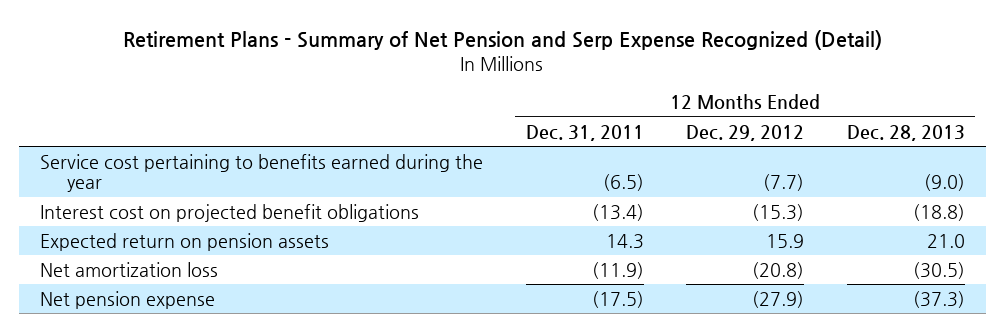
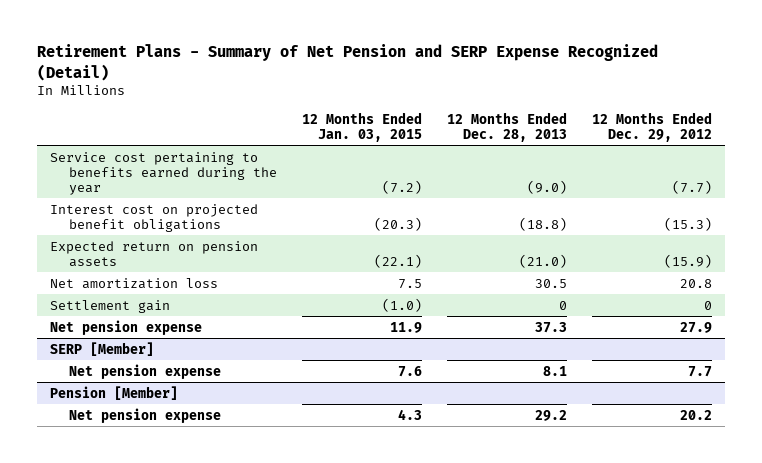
[123,30,883,51] Retirement Plans - Summary of Net Pension and Serp Expense Recognized (Detail) -> [37,44,659,81] Retirement Plans - Summary of Net Pension and SERP Expense Recognized (Detail)
[525,124,644,141] Dec. 31, 2011 -> none
none -> [302,111,423,142] 12 Months Ended Jan. 03, 2015
[766,233,805,248] 15.9 -> [664,253,713,268] (15.9)
[926,233,965,248] 21.0 -> [519,253,568,268] (21.0)
[752,261,805,279] (20.8) -> [680,278,713,288] 20.8
[912,261,965,279] (30.5) -> [535,278,568,288] 30.5
none -> [49,299,170,313] Settlement gain
[752,290,805,308] (27.9) -> [680,321,713,333] 27.9
[912,290,965,308] (37.3) -> [535,321,568,333] 37.3
none -> [49,341,154,356] SERP [Member]
none -> [69,363,222,379] Net pension expense
none -> [49,385,178,400] Pension [Member]
none -> [69,407,222,423] Net pension expense

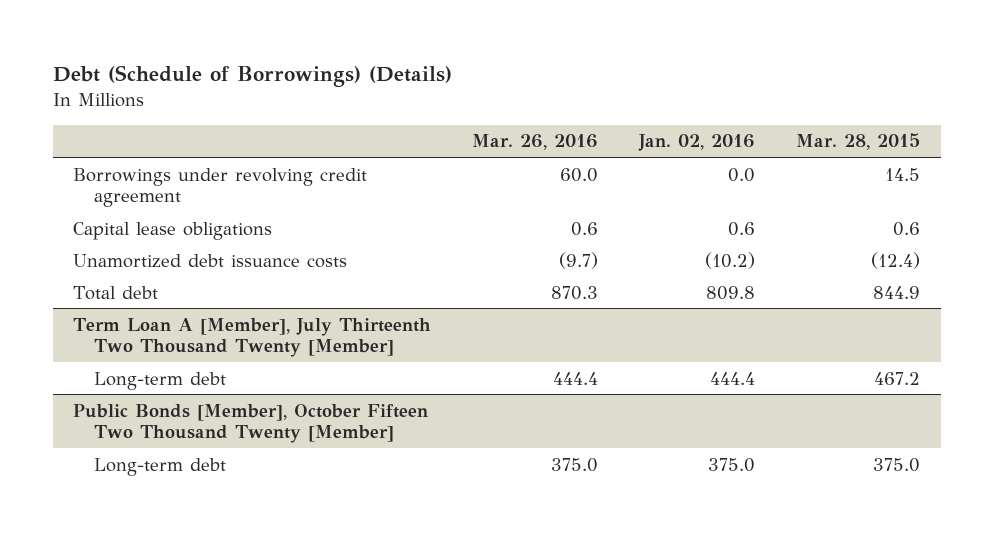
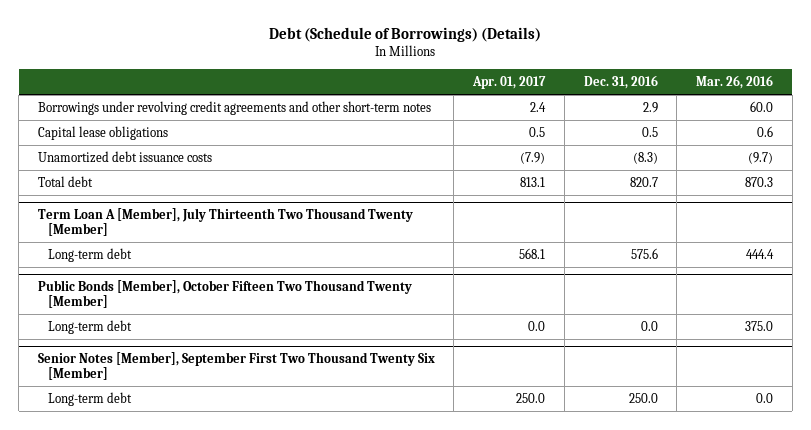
[638,134,756,152] Jan. 02, 2016 -> none
[796,133,921,151] Mar. 28, 2015 -> none
none -> [472,76,547,90] Apr. 01, 2017
none -> [583,75,658,90] Dec. 31, 2016
[73,167,368,207] Borrowings under revolving credit agreement -> [37,100,431,115] Borrowings under revolving credit agreements and other short-term notes
none -> [37,352,435,381] Senior Notes [Member], September First Two Thousand Twenty Six [Member]
none -> [48,391,133,406] Long-term debt

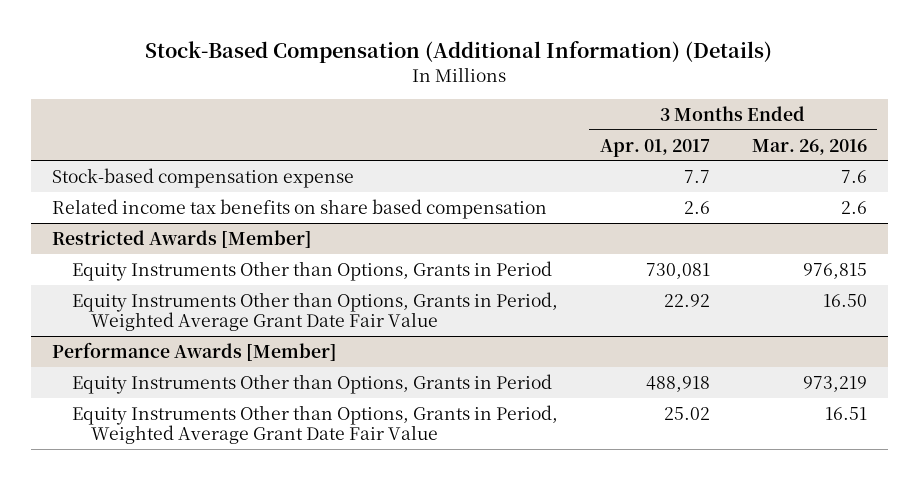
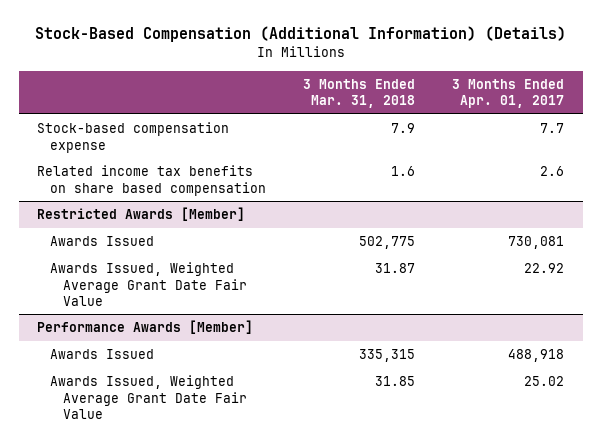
[751,138,867,155] Mar. 26, 2016 -> none
none -> [303,78,416,109] 3 Months Ended Mar. 31, 2018
[71,260,552,281] Equity Instruments Other than Options, Grants in Period -> [50,236,155,247] Awards Issued
[71,291,558,332] Equity Instruments Other than Options, Grants in Period, Weighted Average Grant Date Fair Value -> [50,262,247,306] Awards Issued, Weighted Average Grant Date Fair Value
[71,373,552,394] Equity Instruments Other than Options, Grants in Period -> [50,349,155,360] Awards Issued
[71,404,558,445] Equity Instruments Other than Options, Grants in Period, Weighted Average Grant Date Fair Value -> [50,375,247,419] Awards Issued, Weighted Average Grant Date Fair Value

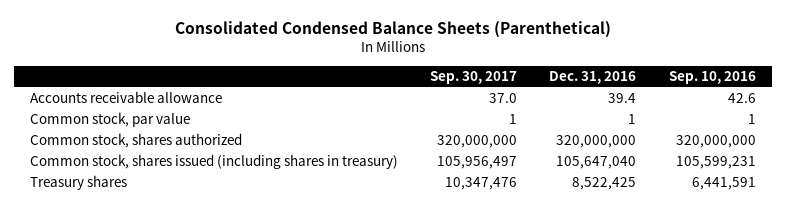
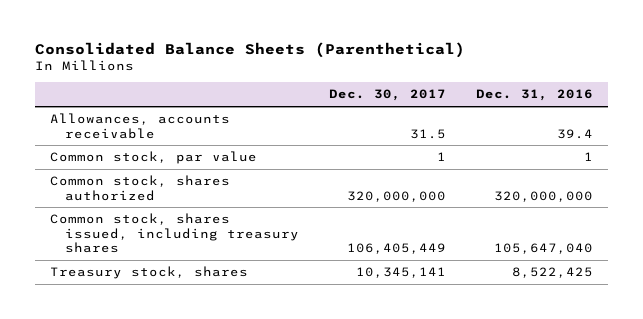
[174,21,611,39] Consolidated Condensed Balance Sheets (Parenthetical) -> [34,41,465,58] Consolidated Balance Sheets (Parenthetical)
[430,70,518,84] Sep. 30, 2017 -> none
[668,70,756,84] Sep. 10, 2016 -> none
none -> [328,89,446,102] Dec. 30, 2017
[29,91,222,104] Accounts receivable allowance -> [49,113,230,139] Allowances, accounts receivable
[29,154,398,170] Common stock, shares issued (including shares in treasury) -> [49,213,299,254] Common stock, shares issued, including treasury shares
[29,175,127,191] Treasury shares -> [49,266,248,280] Treasury stock, shares

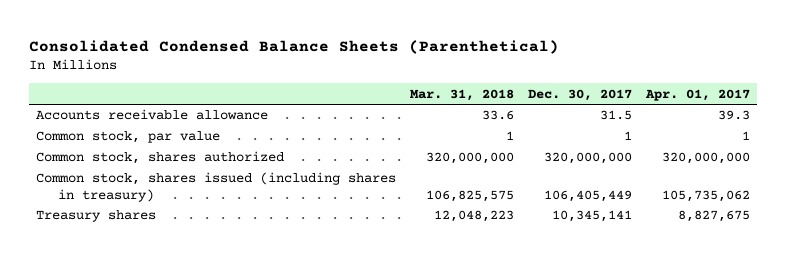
[34,41,465,58] Consolidated Balance Sheets (Parenthetical) -> [29,39,560,54] Consolidated Condensed Balance Sheets (Parenthetical)
[475,89,593,102] Dec. 31, 2016 -> none
none -> [410,88,515,101] Mar. 31, 2018
none -> [645,88,751,101] Apr. 01, 2017
[49,113,230,139] Allowances, accounts receivable -> [36,109,269,121] Accounts receivable allowance
[49,213,299,254] Common stock, shares issued, including treasury shares -> [36,172,397,202] Common stock, shares issued (including shares in treasury)
[49,266,248,280] Treasury stock, shares -> [36,210,157,223] Treasury shares

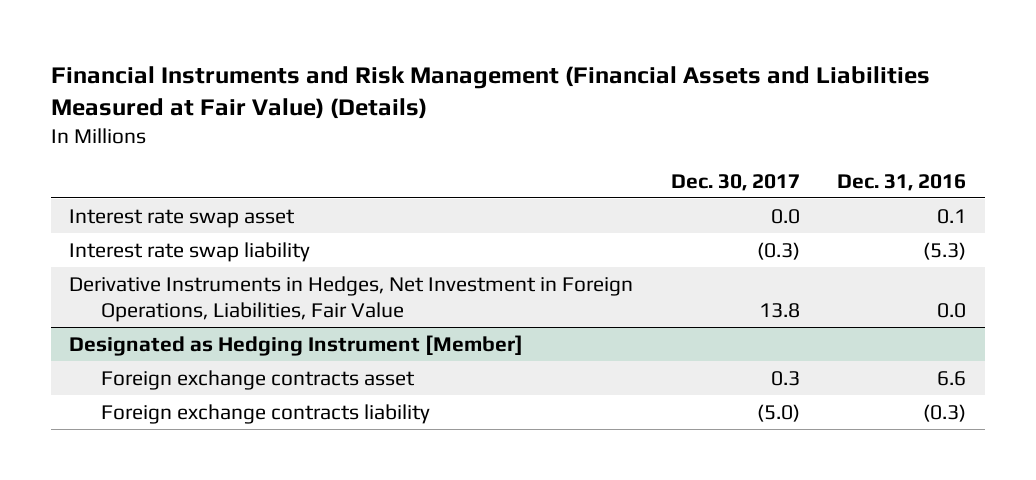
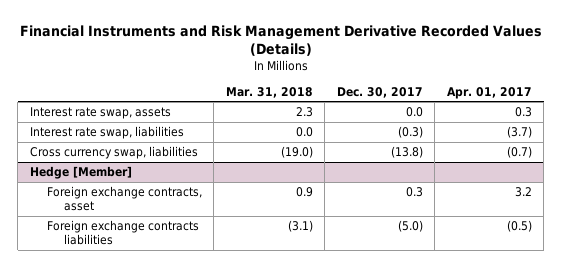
[50,65,930,120] Financial Instruments and Risk Management (Financial Assets and Liabilities Measured at Fair Value) (Details) -> [19,24,542,56] Financial Instruments and Risk Management Derivative Recorded Values (Details)
[837,173,967,191] Dec. 31, 2016 -> none
none -> [225,86,313,98] Mar. 31, 2018
none -> [446,86,532,99] Apr. 01, 2017
[69,275,634,322] Derivative Instruments in Hedges, Net Investment in Foreign Operations, Liabilities, Fair Value -> none
[69,208,296,228] Interest rate swap asset -> [29,107,171,120] Interest rate swap, assets
[69,241,311,262] Interest rate swap liability -> [29,126,184,140] Interest rate swap, liabilities
none -> [29,146,198,160] Cross currency swap, liabilities
[69,334,524,356] Designated as Hedging Instrument [Member] -> [29,166,132,180] Hedge [Member]
[100,369,415,390] Foreign exchange contracts asset -> [46,186,202,212] Foreign exchange contracts, asset
[100,403,430,424] Foreign exchange contracts liability -> [46,220,199,246] Foreign exchange contracts liabilities

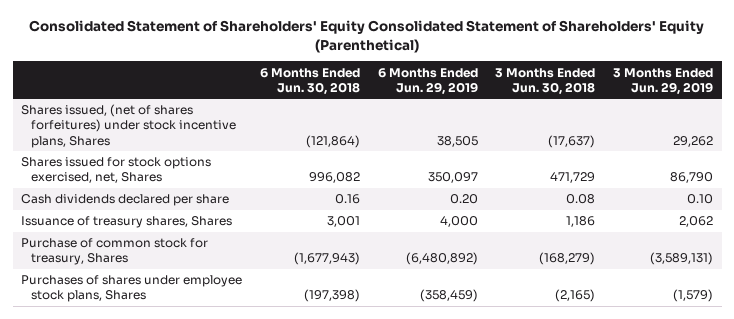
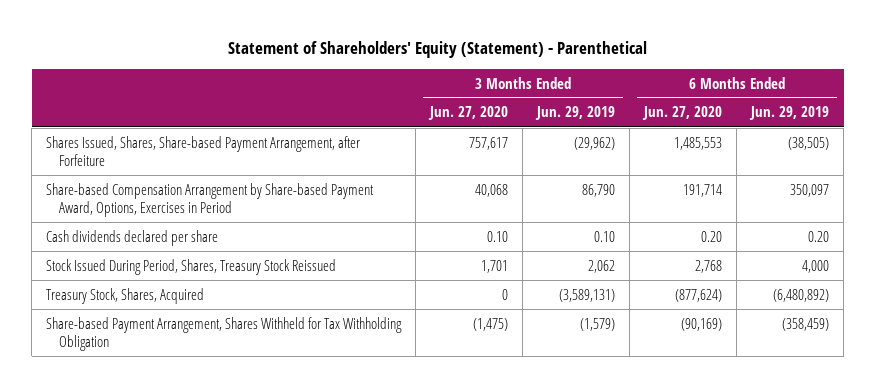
[29,20,705,53] Consolidated Statement of Shareholders' Equity Consolidated Statement of Shareholders' Equity (Parenthetical) -> [227,41,647,59] Statement of Shareholders' Equity (Statement) - Parenthetical
[260,67,361,95] 6 Months Ended Jun. 30, 2018 -> none
[495,67,596,95] 3 Months Ended Jun. 30, 2018 -> none
none -> [428,106,509,121] Jun. 27, 2020
none -> [642,106,723,121] Jun. 27, 2020
[21,104,237,148] Shares issued, (net of shares forfeitures) under stock incentive plans, Shares -> none
none -> [46,135,361,166] Shares Issued, Shares, Share-based Payment Arrangement, after Forfeiture
[21,157,212,184] Shares issued for stock options exercised, net, Shares -> [46,182,375,217] Share-based Compensation Arrangement by Share-based Payment Award, Options, Exercises in Period
[21,216,233,229] Issuance of treasury shares, Shares -> [46,258,337,275] Stock Issued During Period, Shares, Treasury Stock Reissued
[21,238,209,266] Purchase of common stock for treasury, Shares -> [46,287,205,304] Treasury Stock, Shares, Acquired
[21,275,243,303] Purchases of shares under employee stock plans, Shares -> [46,316,403,351] Share-based Payment Arrangement, Shares Withheld for Tax Withholding Obligation

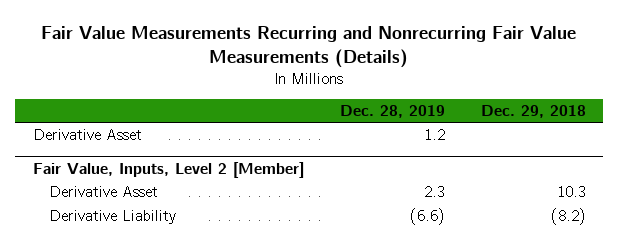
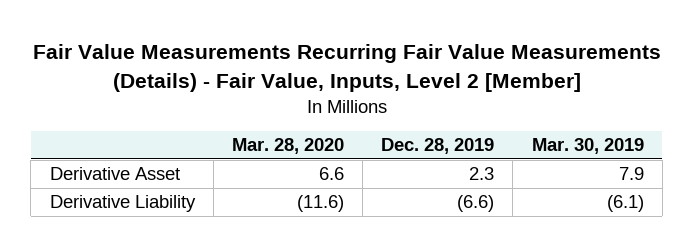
[41,26,577,68] Fair Value Measurements Recurring and Nonrecurring Fair Value Measurements (Details) -> [32,44,661,92] Fair Value Measurements Recurring Fair Value Measurements (Details) - Fair Value, Inputs, Level 2 [Member]
[480,104,586,118] Dec. 29, 2018 -> none
none -> [231,138,344,155] Mar. 28, 2020
none -> [531,138,644,155] Mar. 30, 2019
[33,129,143,141] Derivative Asset -> none
[33,161,305,178] Fair Value, Inputs, Level 2 [Member] -> none

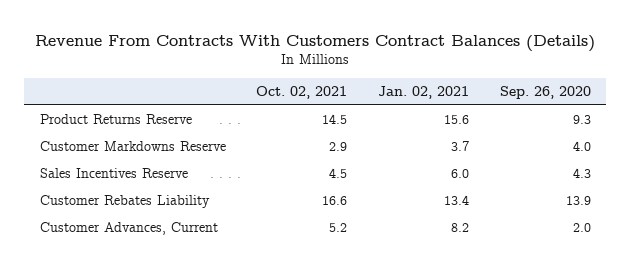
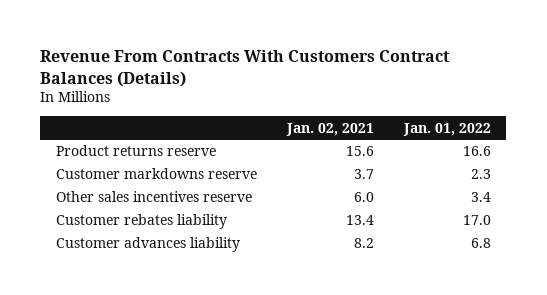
[256,85,348,99] Oct. 02, 2021 -> none
[499,85,591,99] Sep. 26, 2020 -> none
none -> [403,122,492,136] Jan. 01, 2022
[39,114,192,125] Product Returns Reserve -> [55,145,216,157] Product returns reserve
[39,141,226,152] Customer Markdowns Reserve -> [55,168,257,180] Customer markdowns reserve
[39,168,188,179] Sales Incentives Reserve -> [55,191,252,203] Other sales incentives reserve
[39,195,210,209] Customer Rebates Liability -> [55,214,227,230] Customer rebates liability
[39,222,218,236] Customer Advances, Current -> [55,237,240,253] Customer advances liability

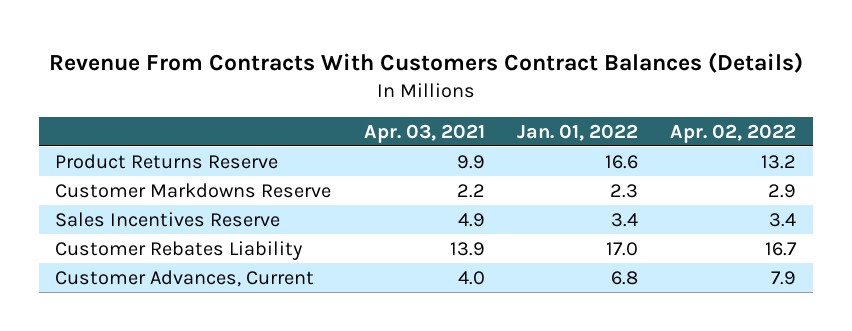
[285,122,374,136] Jan. 02, 2021 -> none
none -> [363,123,485,143] Apr. 03, 2021
none -> [670,123,797,143] Apr. 02, 2022
[55,145,216,157] Product returns reserve -> [55,153,279,169] Product Returns Reserve
[55,168,257,180] Customer markdowns reserve -> [55,182,332,198] Customer Markdowns Reserve
[55,191,252,203] Other sales incentives reserve -> [55,211,281,227] Sales Incentives Reserve
[55,214,227,230] Customer rebates liability -> [55,240,303,260] Customer Rebates Liability
[55,237,240,253] Customer advances liability -> [55,269,315,287] Customer Advances, Current

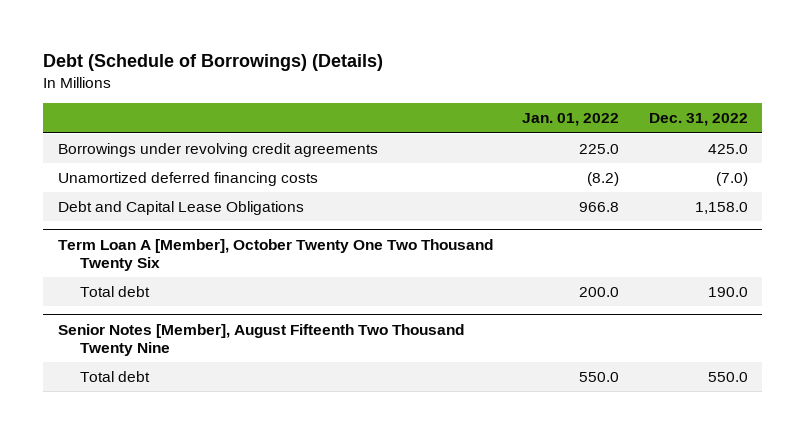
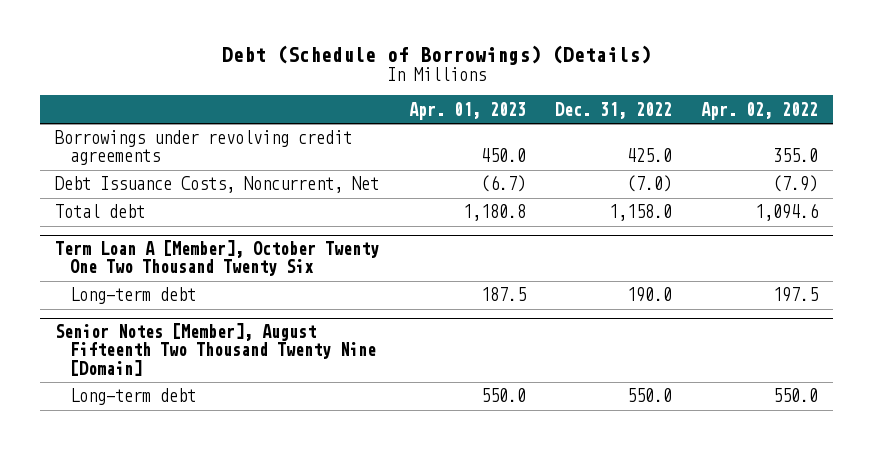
[522,113,620,127] Jan. 01, 2022 -> none
none -> [408,101,526,120] Apr. 01, 2023
none -> [701,101,819,120] Apr. 02, 2022
[57,172,318,187] Unamortized deferred financing costs -> [55,176,380,194] Debt Issuance Costs, Noncurrent, Net
[57,201,304,216] Debt and Capital Lease Obligations -> [55,204,146,219] Total debt
[80,286,151,298] Total debt -> [70,287,197,305] Long-term debt
[57,323,464,356] Senior Notes [Member], August Fifteenth Two Thousand Twenty Nine -> [55,323,377,376] Senior Notes [Member], August Fifteenth Two Thousand Twenty Nine [Domain]
[80,371,151,383] Total debt -> [70,388,197,406] Long-term debt

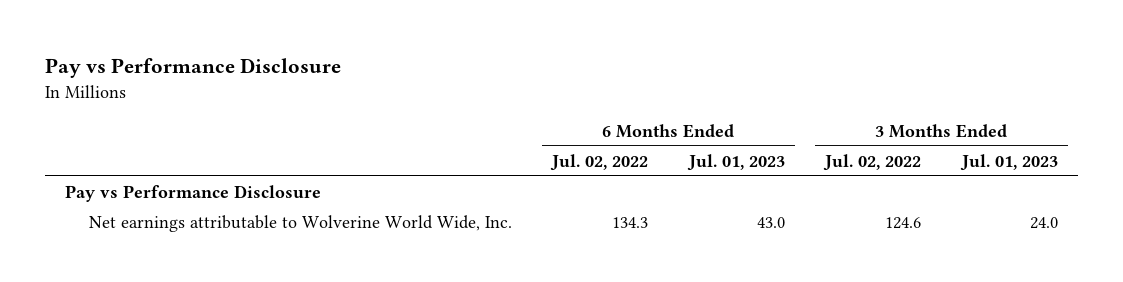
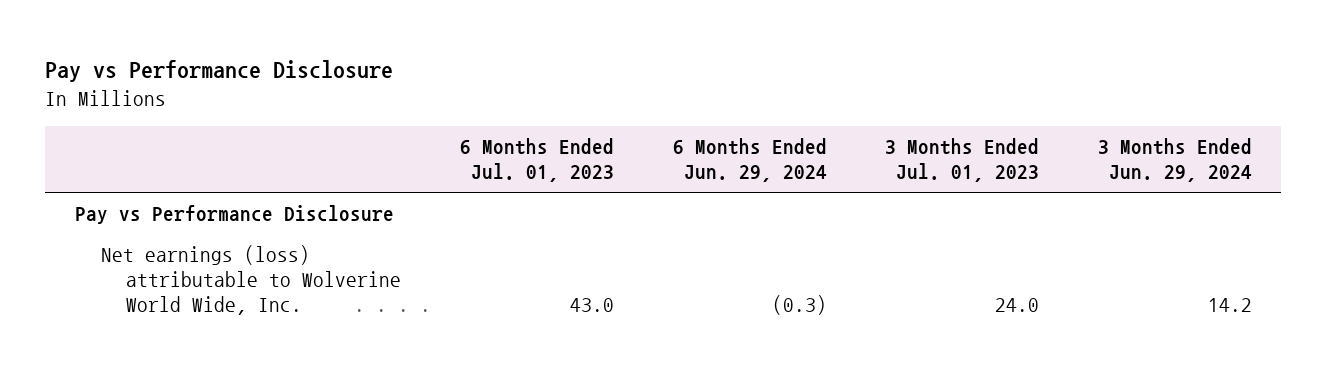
[550,153,649,171] Jul. 02, 2022 -> none
[823,153,922,171] Jul. 02, 2022 -> none
none -> [672,137,827,183] 6 Months Ended Jun. 29, 2024
none -> [1098,137,1253,183] 3 Months Ended Jun. 29, 2024
[88,214,512,232] Net earnings attributable to Wolverine World Wide, Inc. -> [100,245,402,316] Net earnings (loss) attributable to Wolverine World Wide, Inc.

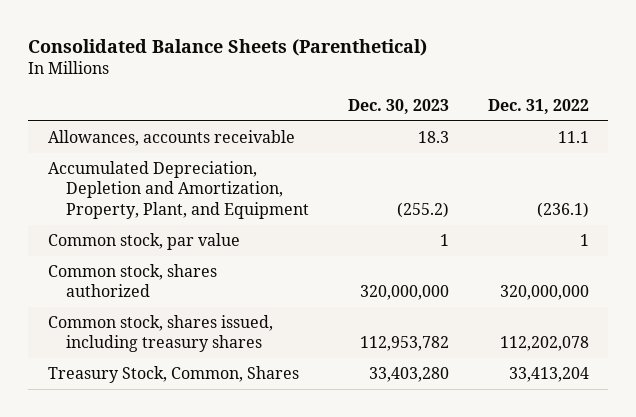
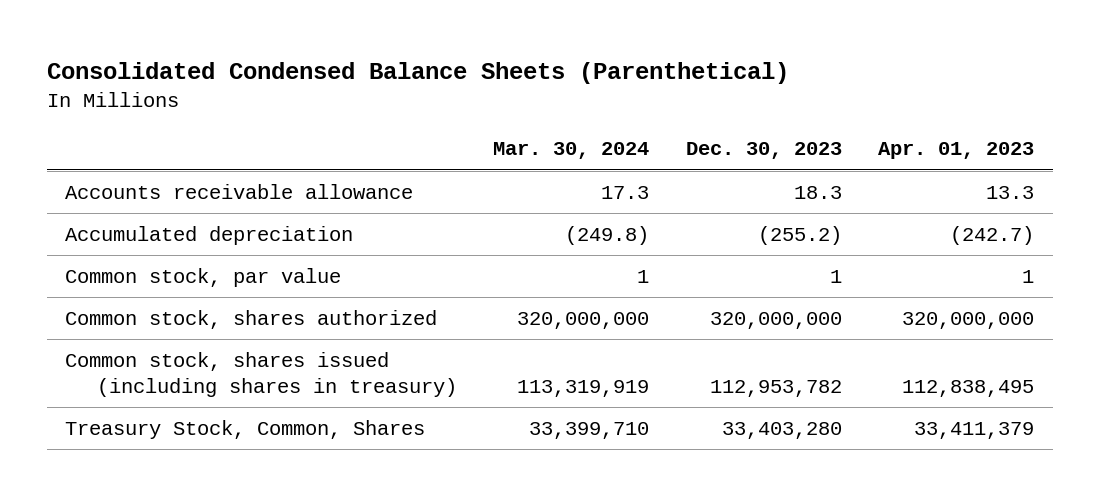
[28,38,428,56] Consolidated Balance Sheets (Parenthetical) -> [46,61,789,84] Consolidated Condensed Balance Sheets (Parenthetical)
[487,98,589,114] Dec. 31, 2022 -> none
none -> [493,142,650,160] Mar. 30, 2024
none -> [878,142,1035,160] Apr. 01, 2023
[47,130,295,147] Allowances, accounts receivable -> [64,183,413,199] Accounts receivable allowance
[47,161,309,219] Accumulated Depreciation, Depletion and Amortization, Property, Plant, and Equipment -> [64,225,353,245] Accumulated depreciation
[47,315,273,353] Common stock, shares issued, including treasury shares -> [64,351,457,398] Common stock, shares issued (including shares in treasury)

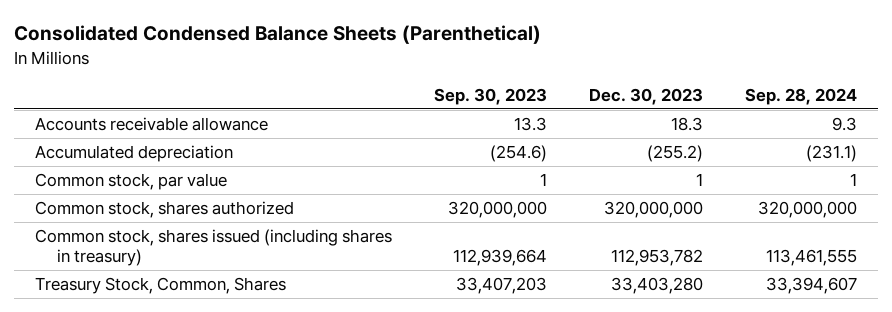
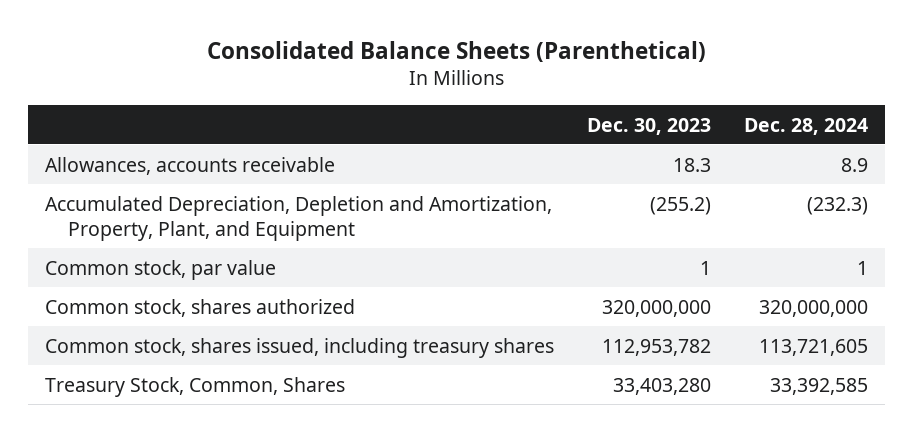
[13,25,541,45] Consolidated Condensed Balance Sheets (Parenthetical) -> [206,40,706,62] Consolidated Balance Sheets (Parenthetical)
[434,87,548,105] Sep. 30, 2023 -> none
[745,87,858,105] Sep. 28, 2024 -> none
none -> [744,117,869,135] Dec. 28, 2024
[35,117,269,132] Accounts receivable allowance -> [44,156,335,175] Allowances, accounts receivable
[35,145,234,163] Accumulated depreciation -> [44,195,552,241] Accumulated Depreciation, Depletion and Amortization, Property, Plant, and Equipment
[35,229,393,266] Common stock, shares issued (including shares in treasury) -> [44,337,554,358] Common stock, shares issued, including treasury shares

